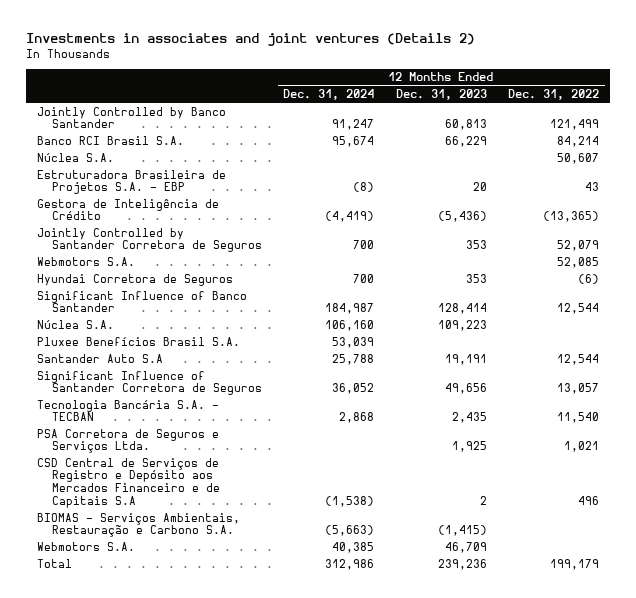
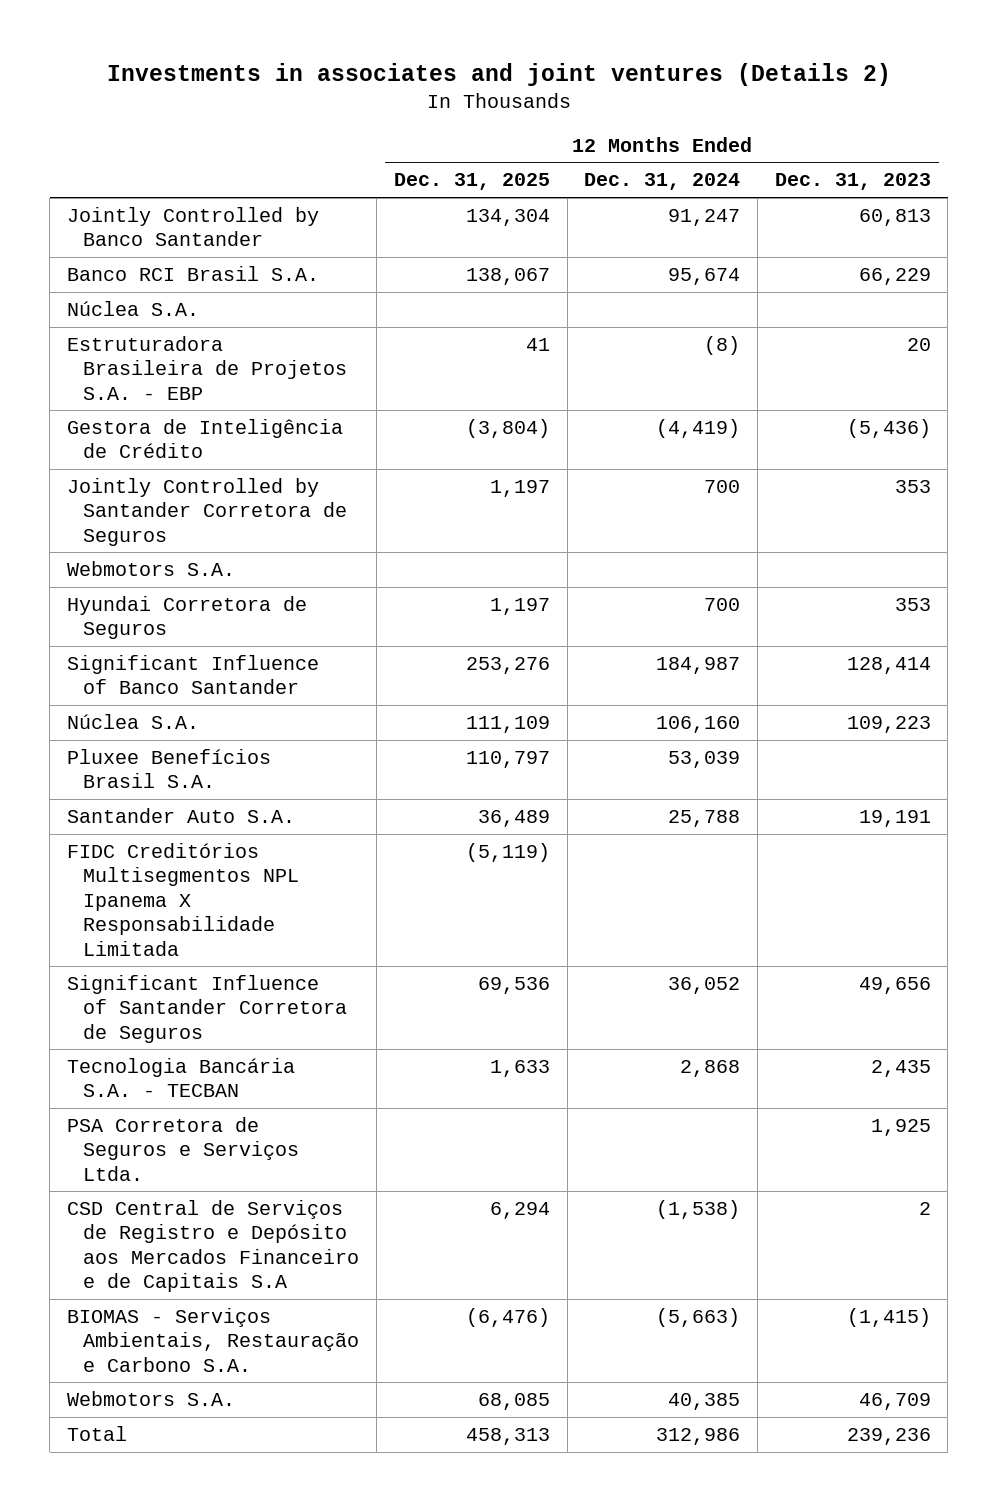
[508,88,600,100] Dec. 31, 2022 -> none
none -> [393,173,550,191] Dec. 31, 2025
[36,353,163,363] Santander Auto S.A -> [66,807,295,823] Santander Auto S.A.
none -> [66,842,300,956] FIDC Creditórios Multisegmentos NPL Ipanema X Responsabilidade Limitada

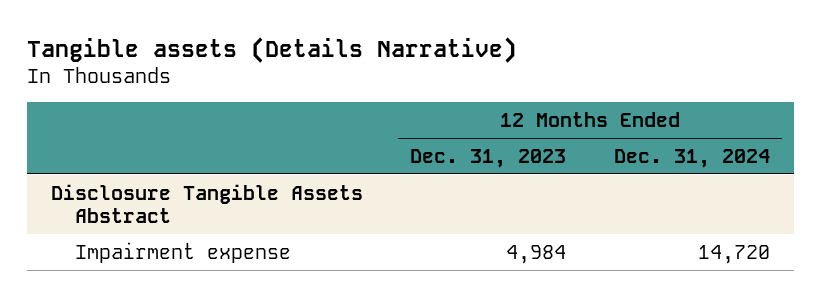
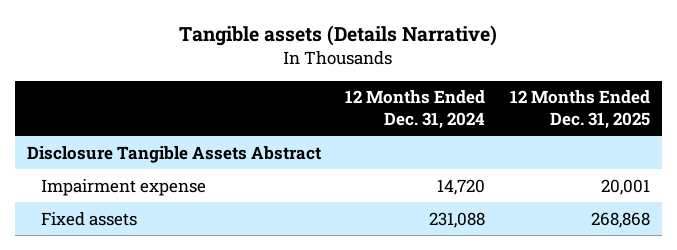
[410,148,567,168] Dec. 31, 2023 -> none
none -> [509,90,650,129] 12 Months Ended Dec. 31, 2025
none -> [40,211,137,226] Fixed assets

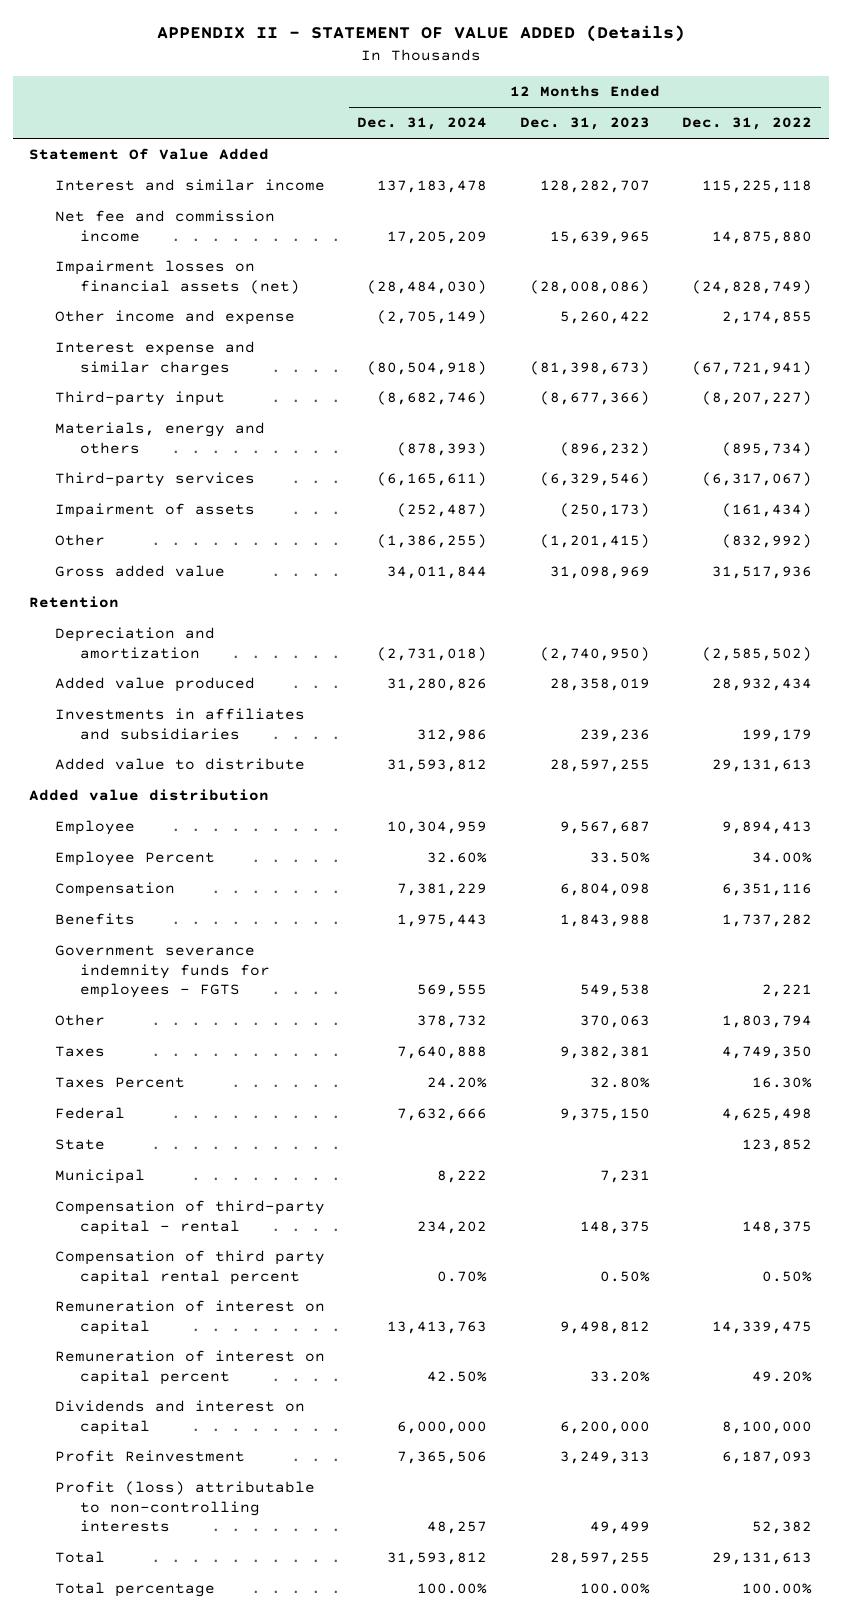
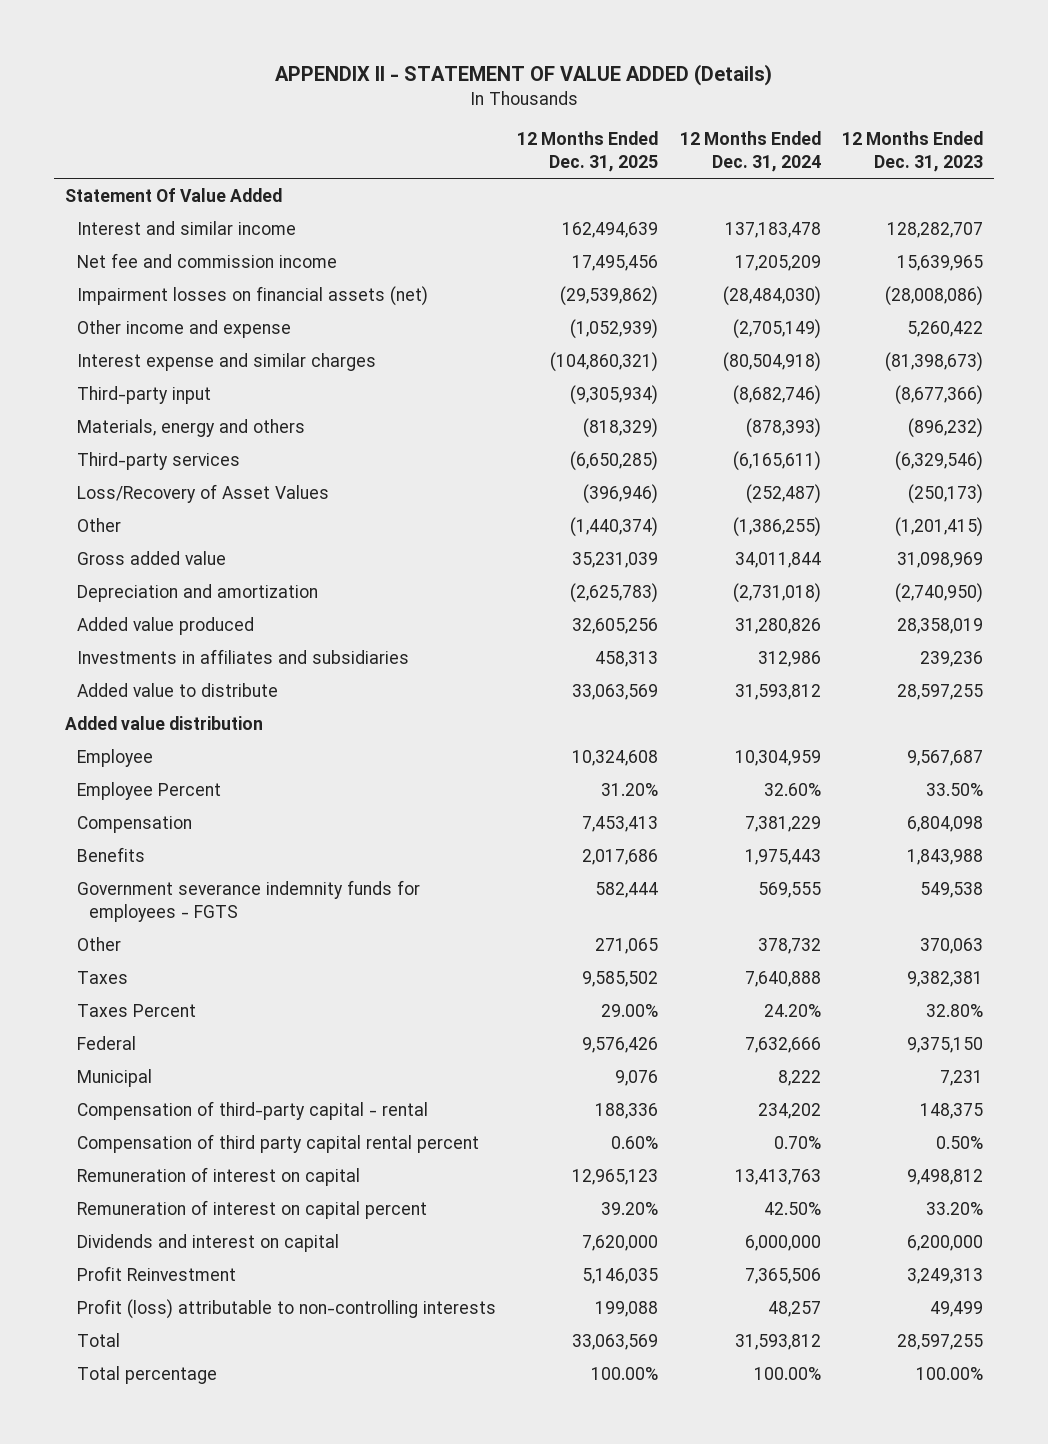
[682,117,813,131] Dec. 31, 2022 -> none
none -> [517,131,659,173] 12 Months Ended Dec. 31, 2025
[54,503,255,519] Impairment of assets -> [76,483,329,503] Loss/Recovery of Asset Values
[29,596,120,609] Retention -> none
[54,1139,105,1151] State -> none

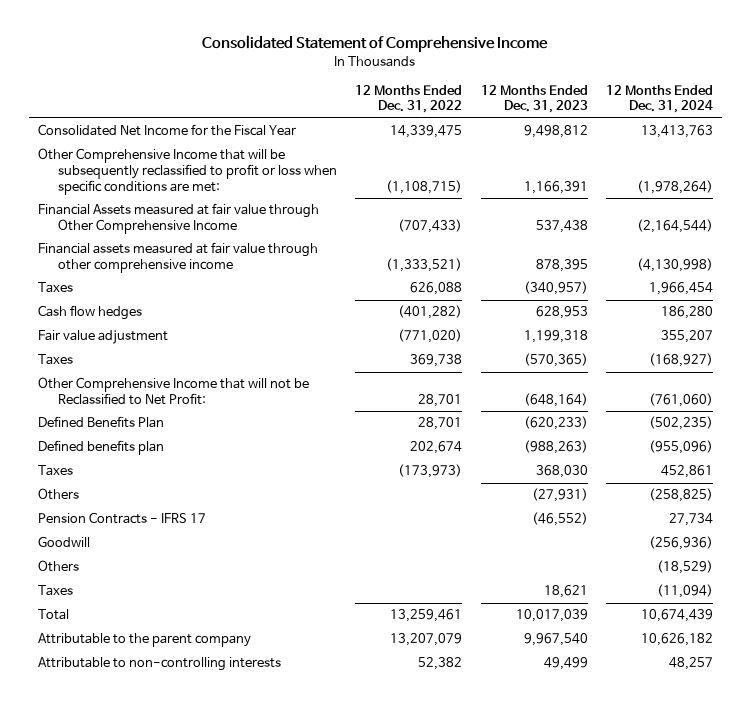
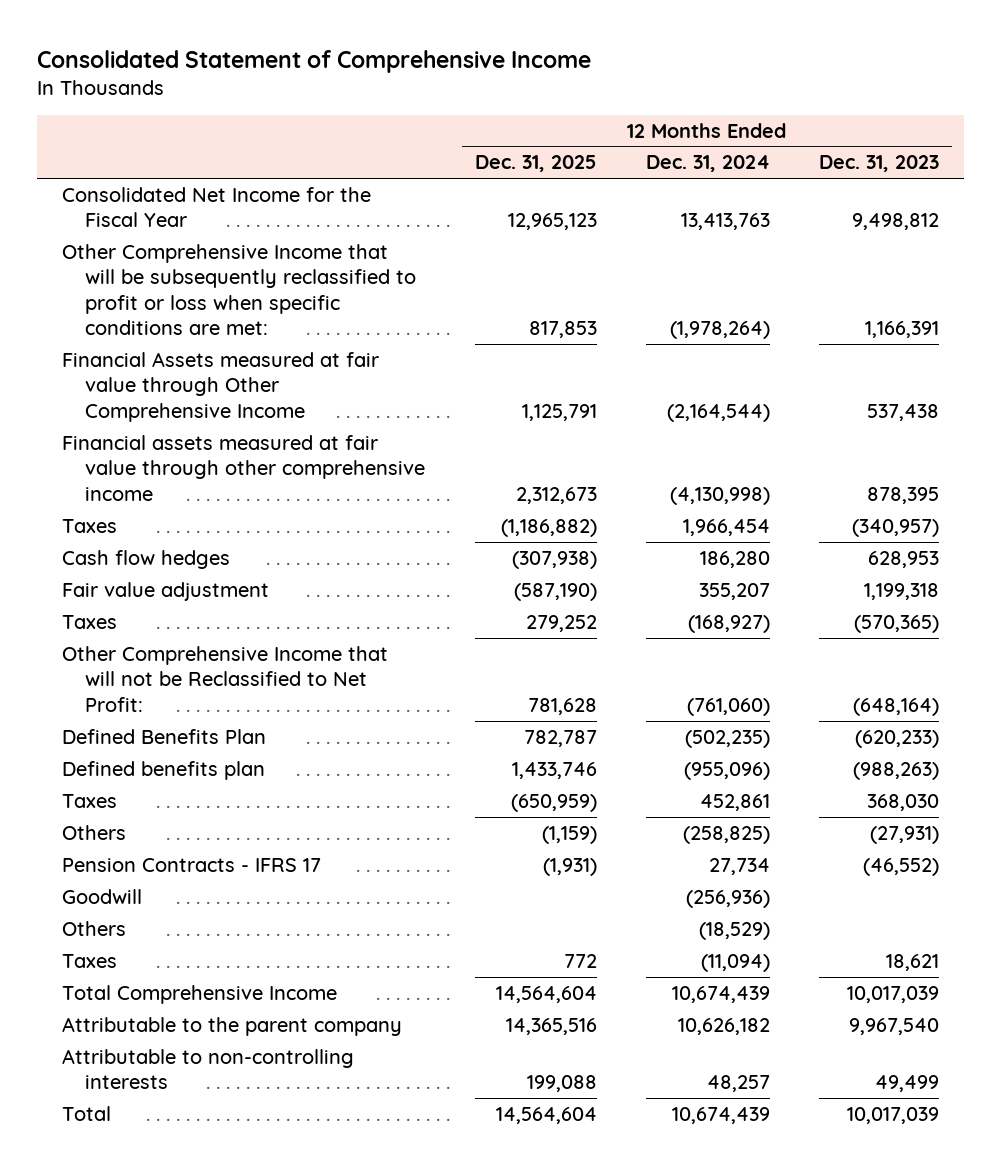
[355,84,463,114] 12 Months Ended Dec. 31, 2022 -> none
none -> [474,155,597,173] Dec. 31, 2025
none -> [61,984,337,1004] Total Comprehensive Income
[37,609,69,621] Total -> [61,1105,111,1121] Total

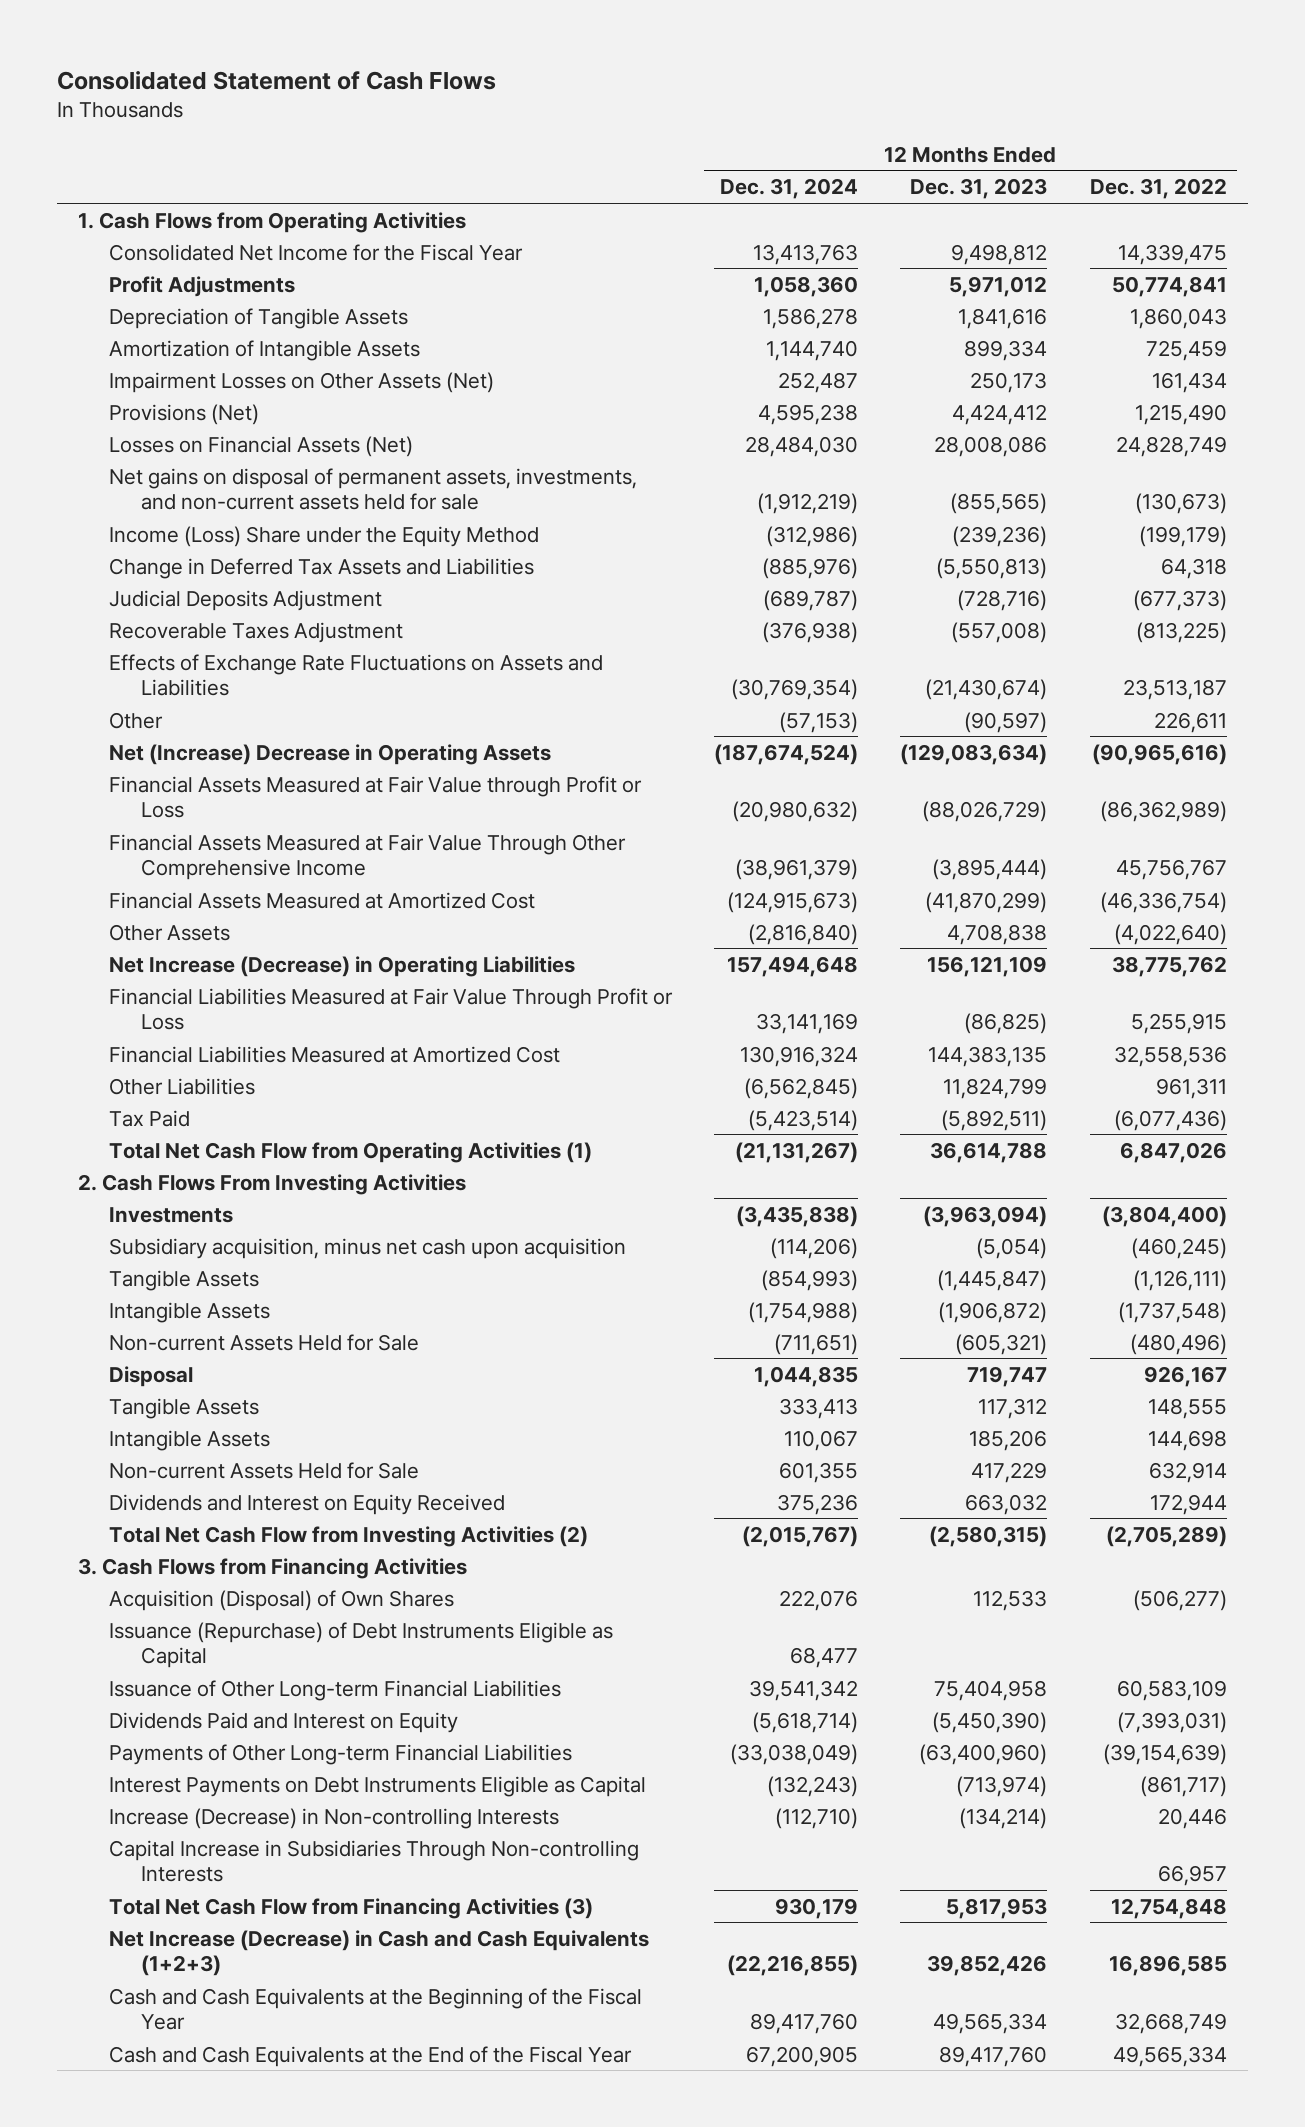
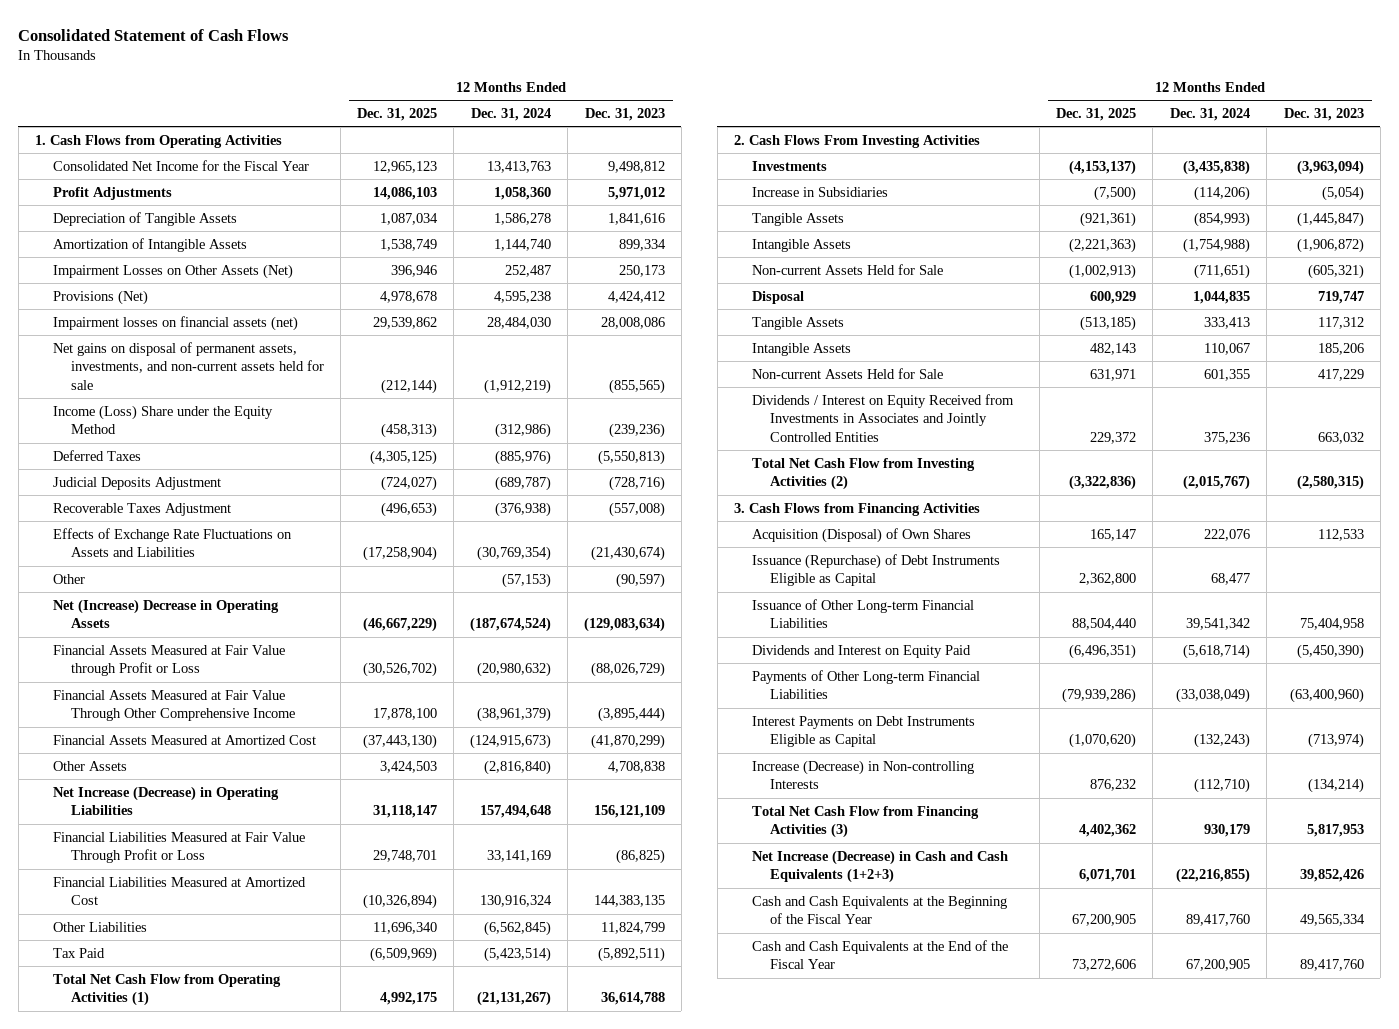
[1089,178,1227,200] Dec. 31, 2022 -> none
none -> [356,108,437,122] Dec. 31, 2025
[109,435,414,457] Losses on Financial Assets (Net) -> [52,315,298,331] Impairment losses on financial assets (net)
[109,557,535,579] Change in Deferred Tax Assets and Liabilities -> [52,449,141,461] Deferred Taxes
[109,1237,627,1259] Subsidiary acquisition, minus net cash upon acquisition -> [751,186,888,197] Increase in Subsidiaries
[109,1493,506,1515] Dividends and Interest on Equity Received -> [751,393,1014,442] Dividends / Interest on Equity Received from Investments in Associates and Jointly Controlled Entities
[109,1711,459,1733] Dividends Paid and Interest on Equity -> [751,644,971,658] Dividends and Interest on Equity Paid
[109,1839,640,1882] Capital Increase in Subsidiaries Through Non-controlling Interests -> none

